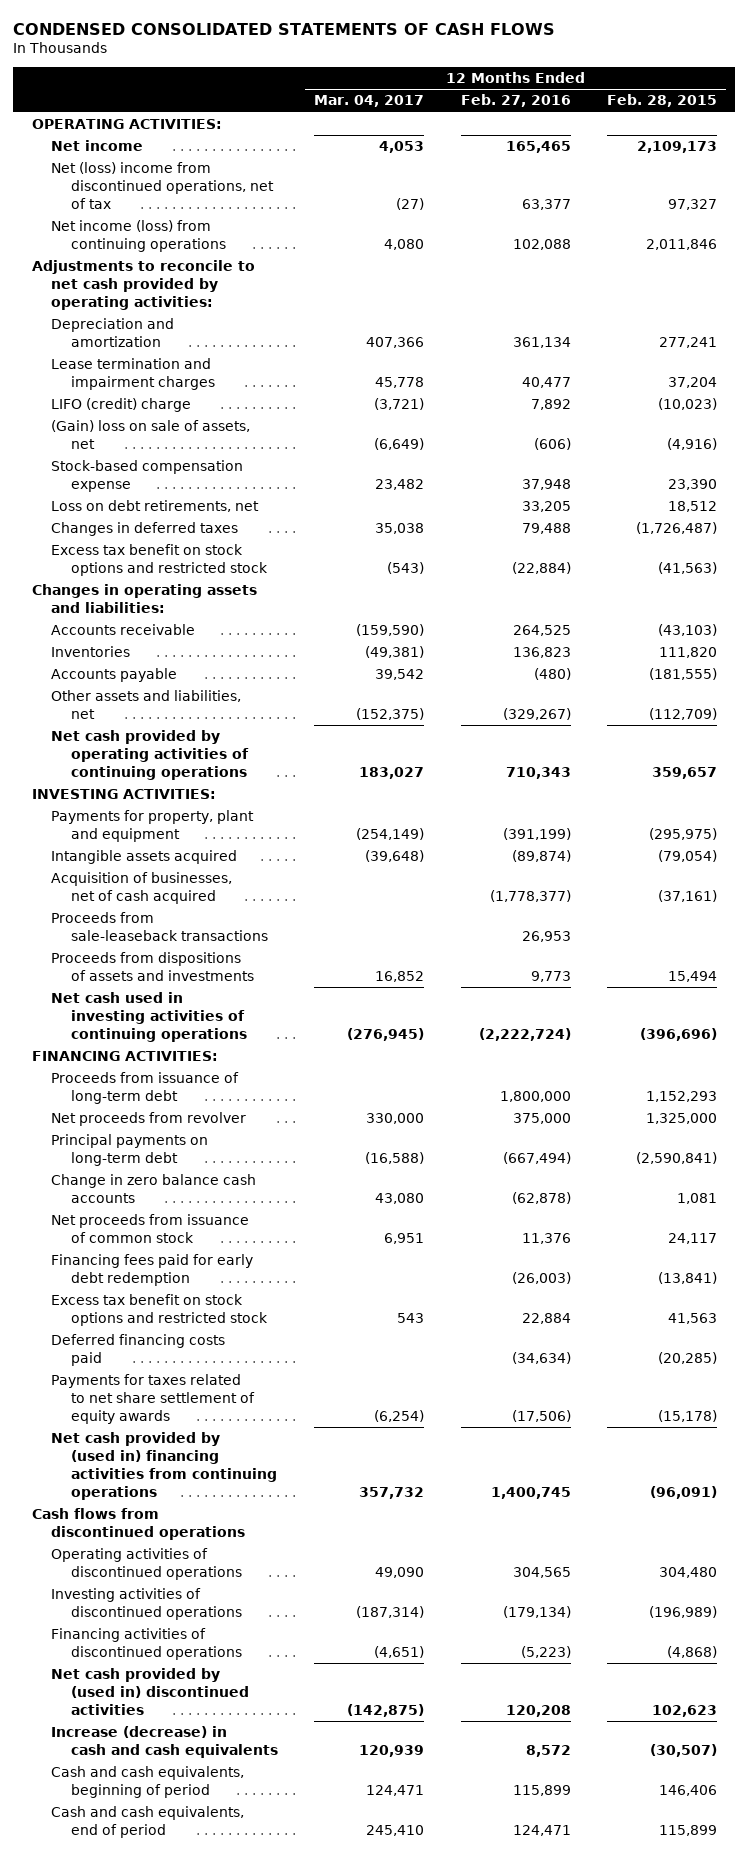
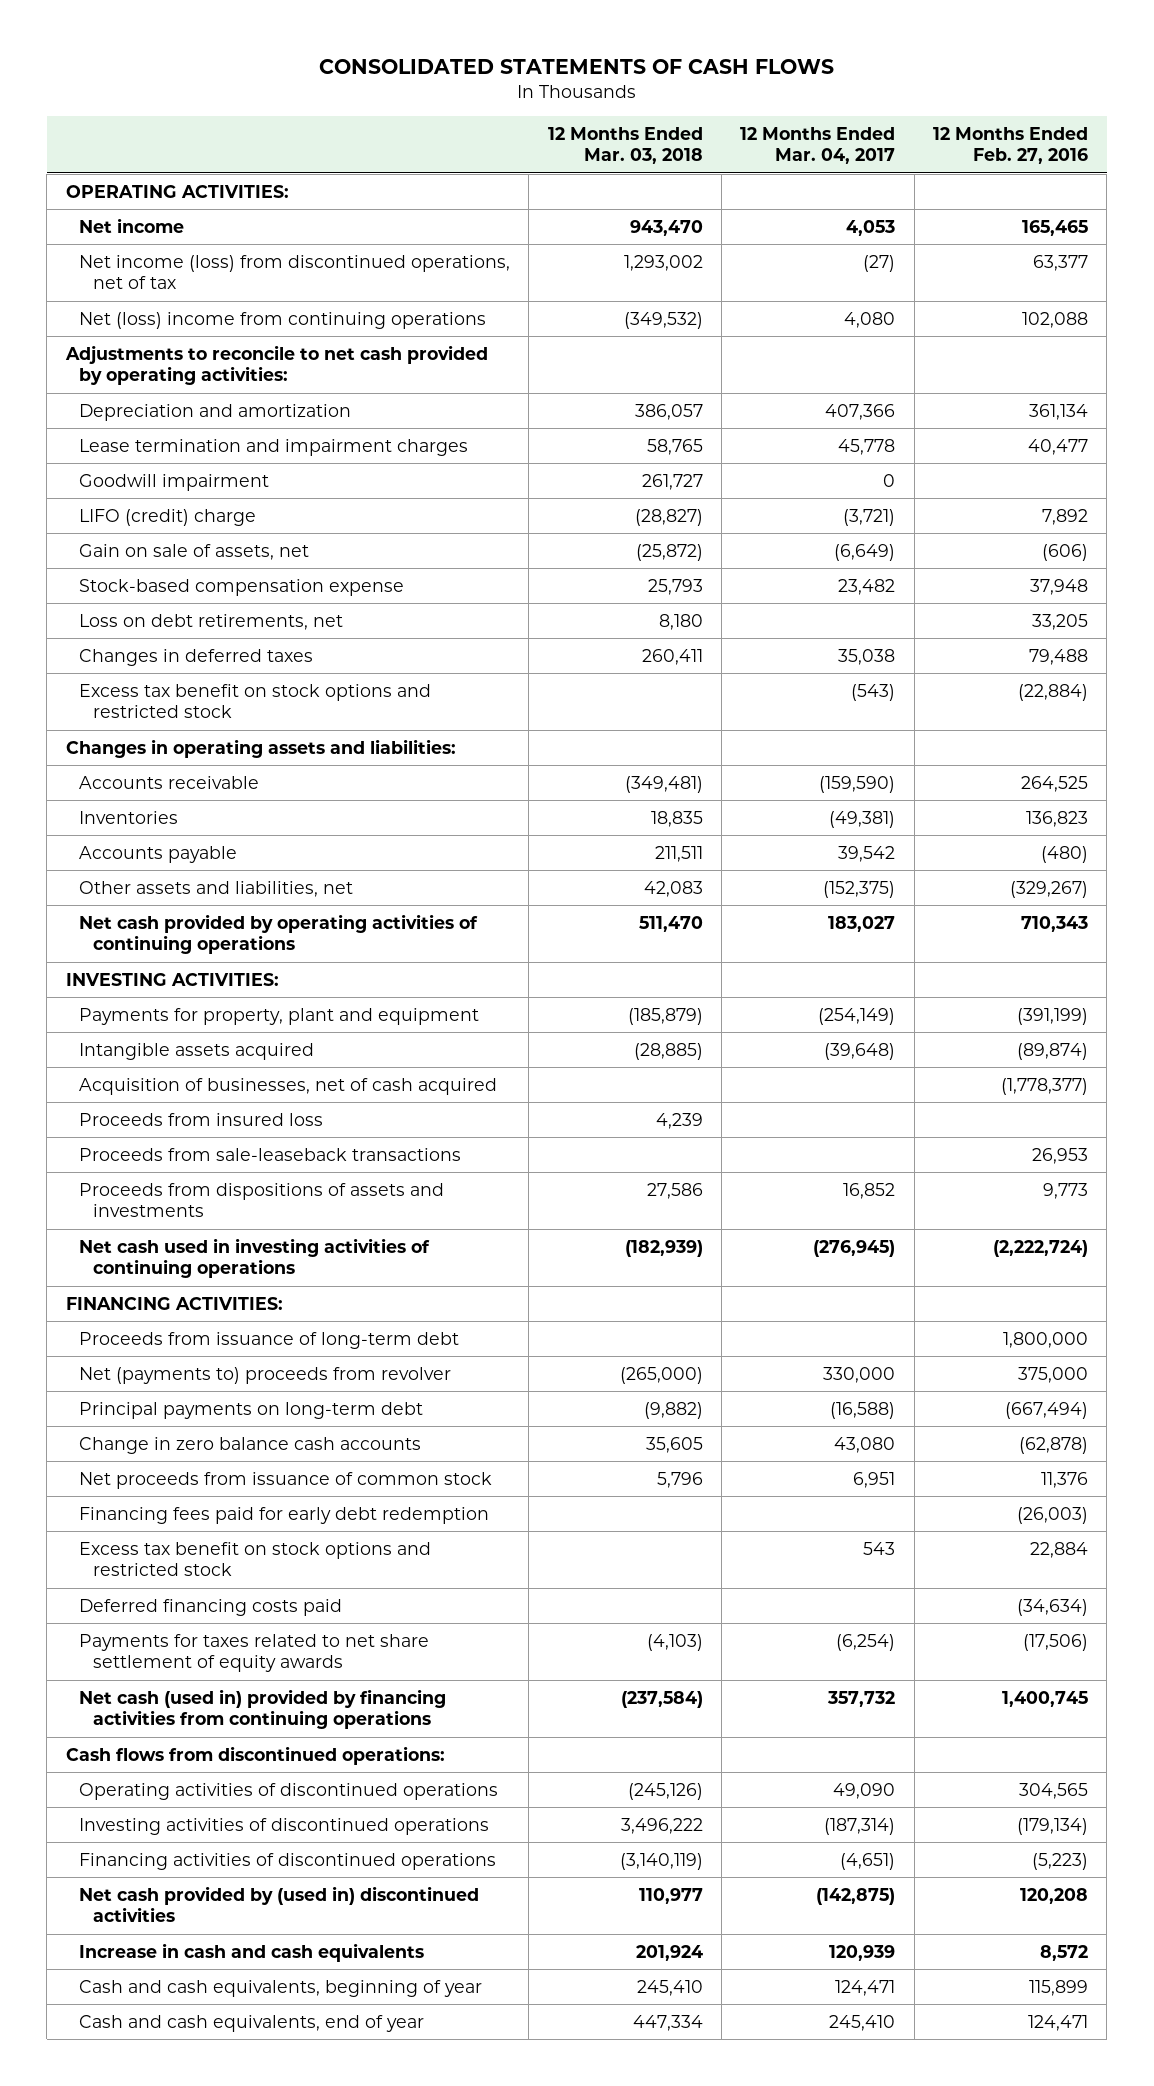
[13,22,556,35] CONDENSED CONSOLIDATED STATEMENTS OF CASH FLOWS -> [318,59,834,75] CONSOLIDATED STATEMENTS OF CASH FLOWS
[606,94,717,108] Feb. 28, 2015 -> none
none -> [547,126,703,165] 12 Months Ended Mar. 03, 2018
[51,162,274,209] Net (loss) income from discontinued operations, net of tax -> [79,254,511,290] Net income (loss) from discontinued operations, net of tax
[51,220,226,252] Net income (loss) from continuing operations -> [79,311,487,329] Net (loss) income from continuing operations
none -> [79,473,270,491] Goodwill impairment
[51,420,251,449] (Gain) loss on sale of assets, net -> [79,543,310,560] Gain on sale of assets, net
none -> [79,1112,324,1126] Proceeds from insured loss
[51,1112,247,1127] Net proceeds from revolver -> [79,1366,452,1384] Net (payments to) proceeds from revolver
[51,1432,277,1500] Net cash provided by (used in) financing activities from continuing operations -> [79,1688,447,1730] Net cash (used in) provided by financing activities from continuing operations
[31,1508,246,1540] Cash flows from discontinued operations -> [65,1745,445,1765] Cash flows from discontinued operations:
[51,1726,278,1758] Increase (decrease) in cash and cash equivalents -> [79,1942,425,1962] Increase in cash and cash equivalents
[51,1766,245,1798] Cash and cash equivalents, beginning of period -> [79,1979,483,1997] Cash and cash equivalents, beginning of year
[51,1806,245,1838] Cash and cash equivalents, end of period -> [79,2014,425,2032] Cash and cash equivalents, end of year

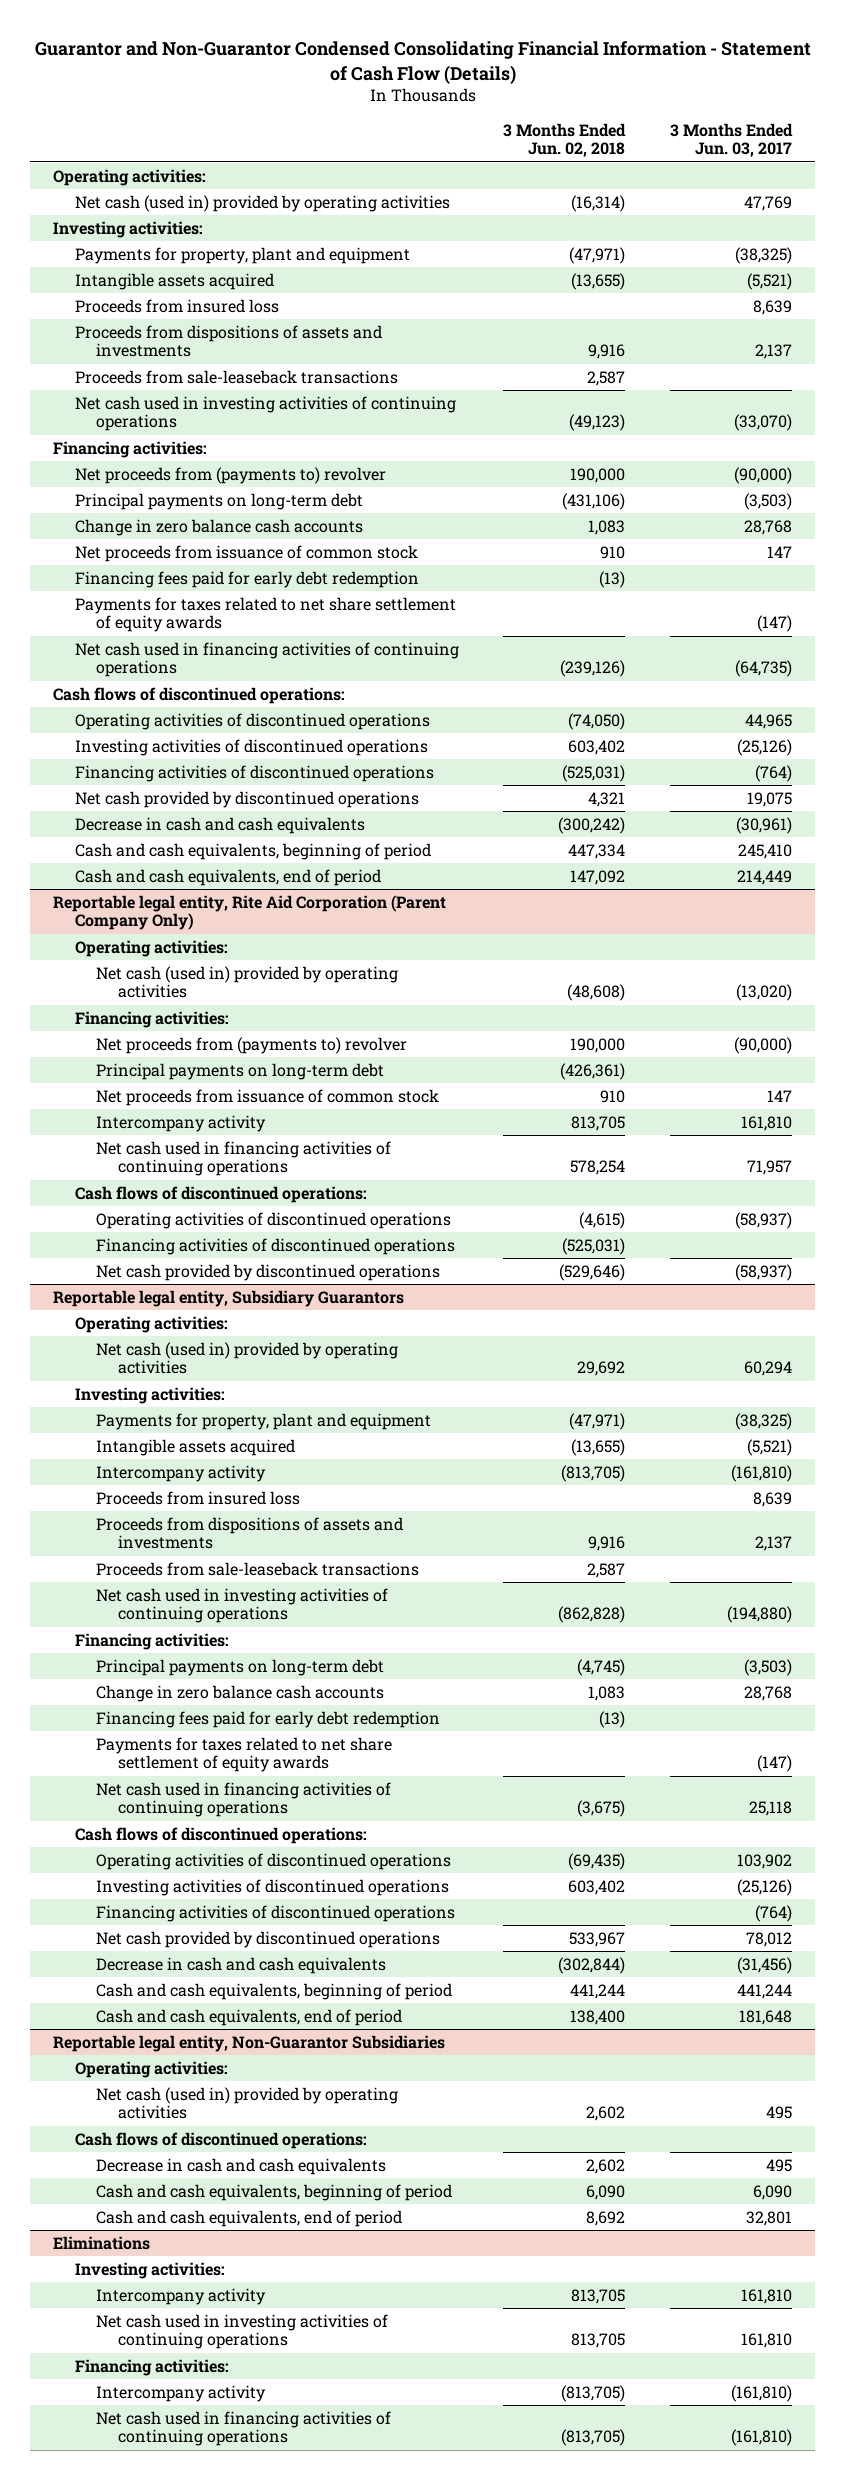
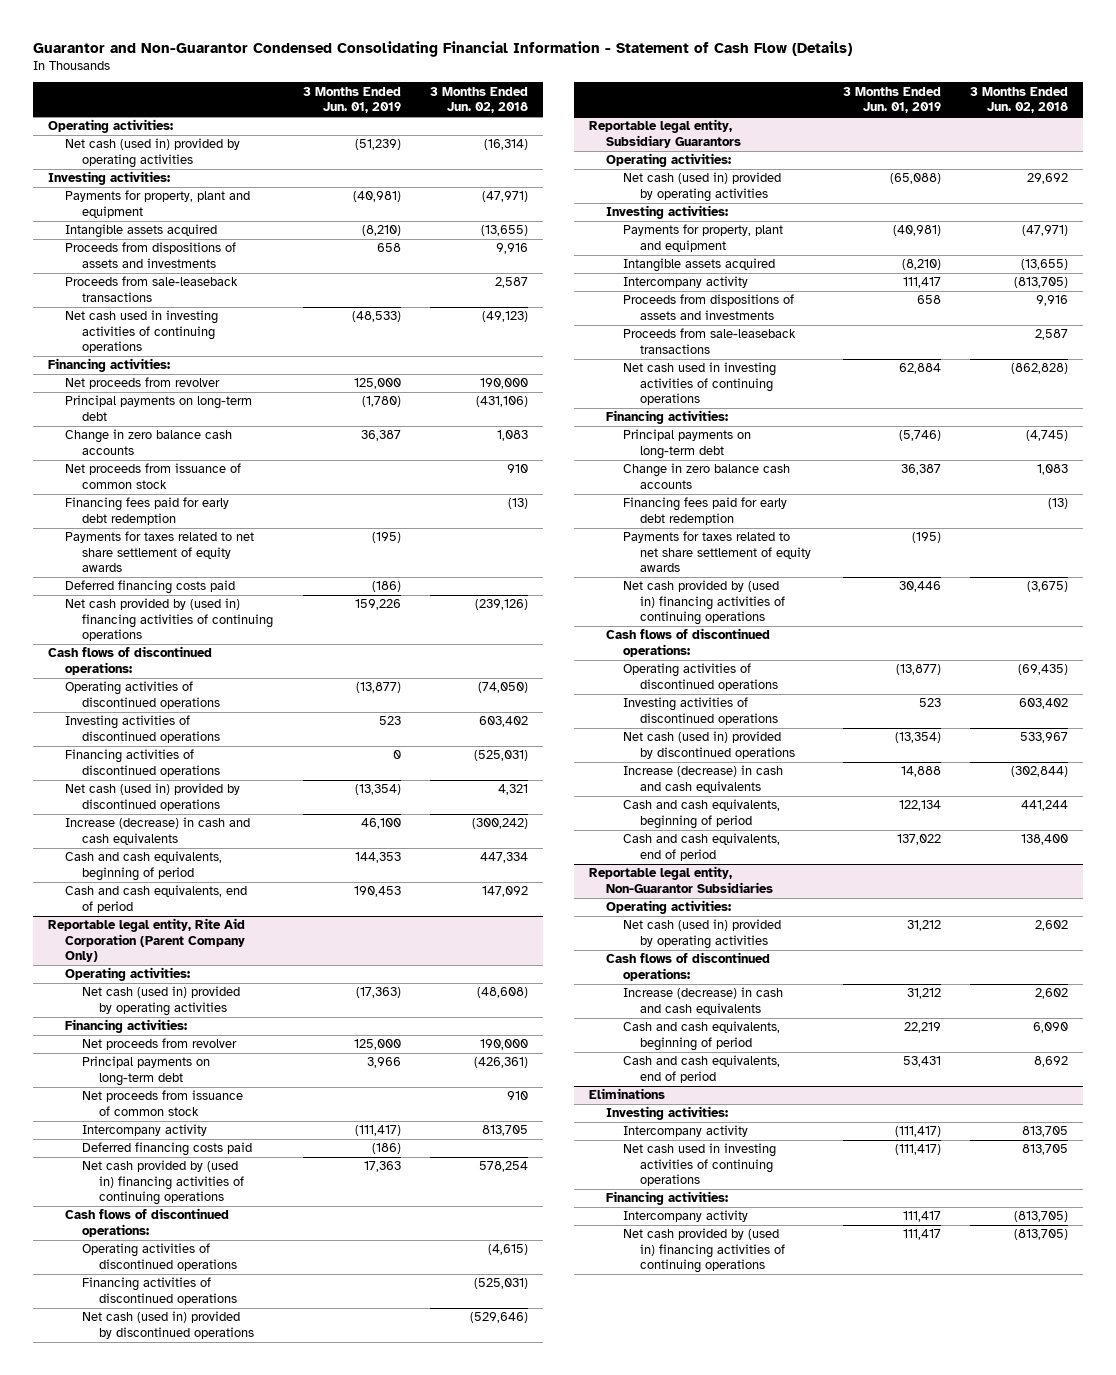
[670,122,794,157] 3 Months Ended Jun. 03, 2017 -> none
none -> [302,86,401,114] 3 Months Ended Jun. 01, 2019
[74,298,279,313] Proceeds from insured loss -> none
[74,466,386,484] Net proceeds from (payments to) revolver -> [65,377,221,390] Net proceeds from revolver
none -> [65,580,236,595] Deferred financing costs paid
[74,641,459,678] Net cash used in financing activities of continuing operations -> [65,598,274,642] Net cash provided by (used in) financing activities of continuing operations
[74,790,419,808] Net cash provided by discontinued operations -> [65,783,241,811] Net cash (used in) provided by discontinued operations
[74,816,365,834] Decrease in cash and cash equivalents -> [65,817,251,845] Increase (decrease) in cash and cash equivalents
[96,1036,408,1054] Net proceeds from (payments to) revolver -> [82,1038,238,1051] Net proceeds from revolver
none -> [82,1142,253,1157] Deferred financing costs paid
[96,1140,392,1177] Net cash used in financing activities of continuing operations -> [82,1160,245,1206] Net cash provided by (used in) financing activities of continuing operations
[96,1263,441,1281] Net cash provided by discontinued operations -> [82,1311,255,1339] Net cash (used in) provided by discontinued operations
[96,1490,301,1505] Proceeds from insured loss -> none
[96,1781,392,1818] Net cash used in financing activities of continuing operations -> [622,580,785,626] Net cash provided by (used in) financing activities of continuing operations
[96,1904,456,1922] Financing activities of discontinued operations -> none
[96,1930,441,1948] Net cash provided by discontinued operations -> [622,731,795,759] Net cash (used in) provided by discontinued operations
[96,1956,387,1974] Decrease in cash and cash equivalents -> [622,765,783,793] Increase (decrease) in cash and cash equivalents
[96,2157,387,2175] Decrease in cash and cash equivalents -> [622,987,783,1015] Increase (decrease) in cash and cash equivalents
[96,2410,392,2447] Net cash used in financing activities of continuing operations -> [622,1228,785,1274] Net cash provided by (used in) financing activities of continuing operations

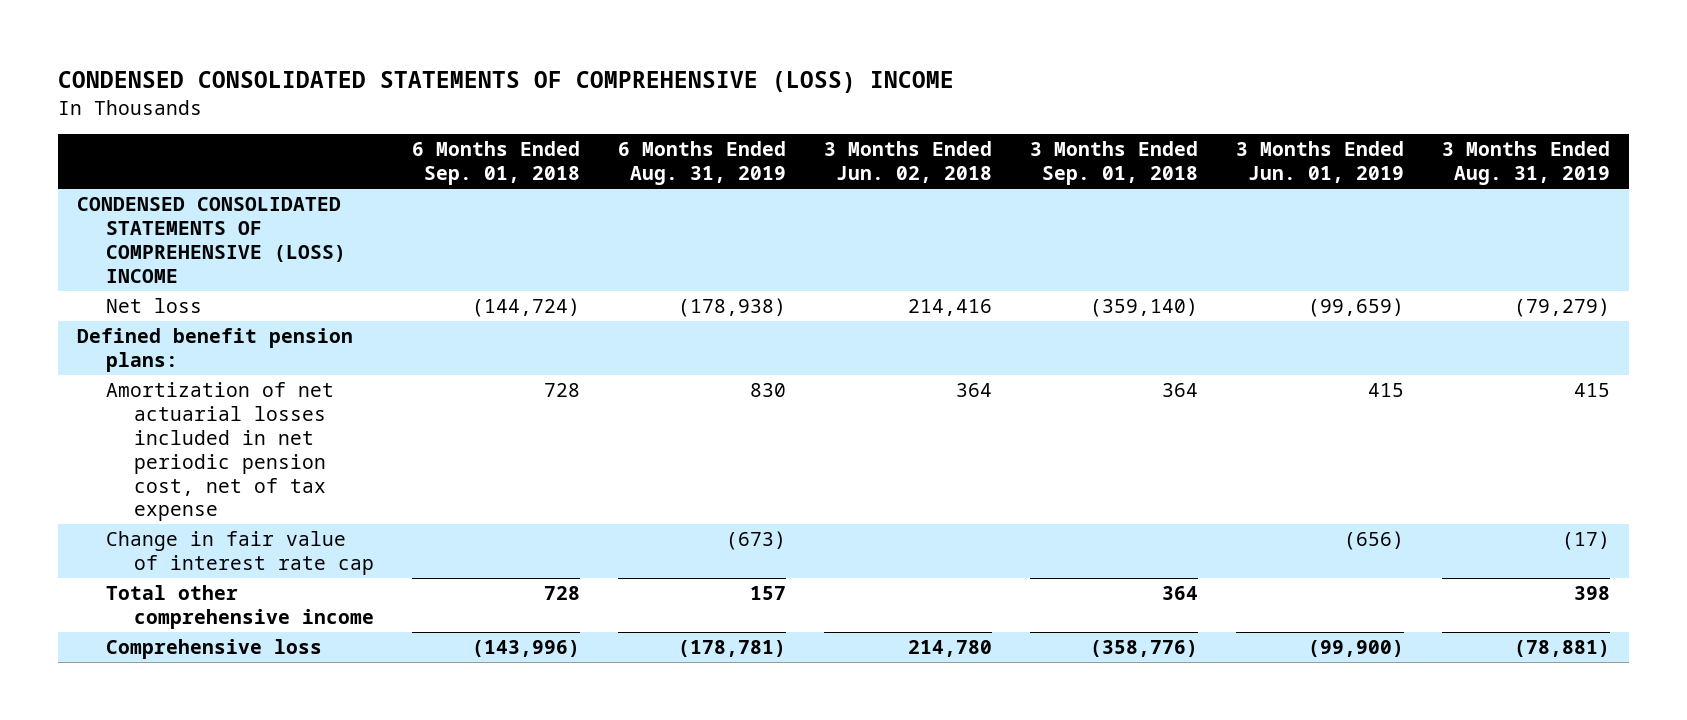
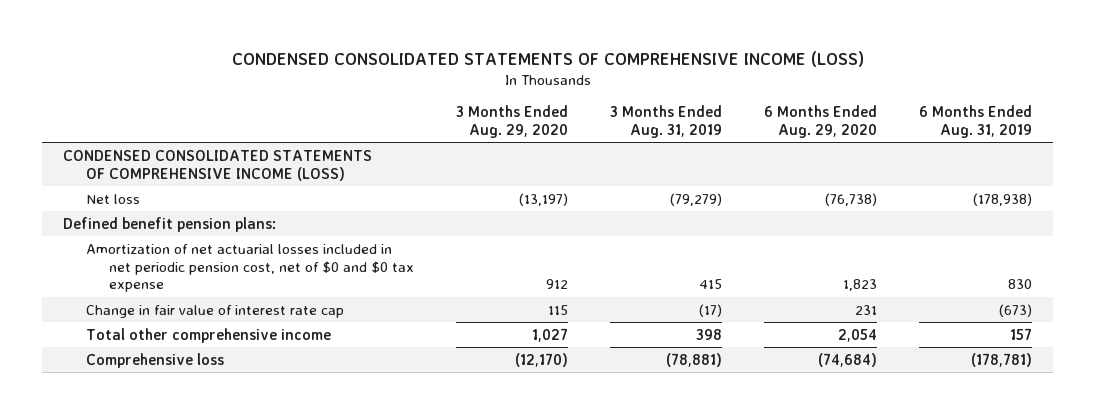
[58,71,955,94] CONDENSED CONSOLIDATED STATEMENTS OF COMPREHENSIVE (LOSS) INCOME -> [231,50,864,67] CONDENSED CONSOLIDATED STATEMENTS OF COMPREHENSIVE INCOME (LOSS)
[412,141,581,185] 6 Months Ended Sep. 01, 2018 -> none
[824,141,993,183] 3 Months Ended Jun. 02, 2018 -> none
[1030,141,1199,185] 3 Months Ended Sep. 01, 2018 -> none
[1236,141,1405,183] 3 Months Ended Jun. 01, 2019 -> none
none -> [456,104,569,138] 3 Months Ended Aug. 29, 2020
none -> [764,104,878,138] 6 Months Ended Aug. 29, 2020
[77,197,346,283] CONDENSED CONSOLIDATED STATEMENTS OF COMPREHENSIVE (LOSS) INCOME -> [62,149,372,181] CONDENSED CONSOLIDATED STATEMENTS OF COMPREHENSIVE INCOME (LOSS)
[105,382,334,522] Amortization of net actuarial losses included in net periodic pension cost, net of tax expense -> [86,243,415,293] Amortization of net actuarial losses included in net periodic pension cost, net of $0 and $0 tax expense

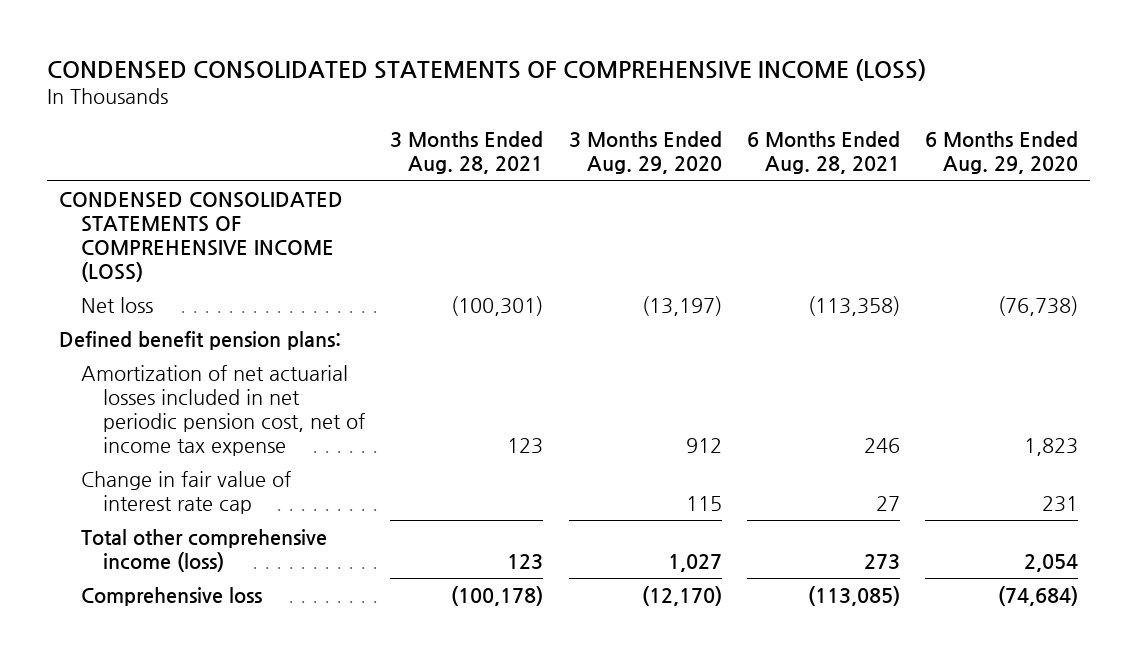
[610,104,723,138] 3 Months Ended Aug. 31, 2019 -> none
[919,104,1033,138] 6 Months Ended Aug. 31, 2019 -> none
none -> [390,131,544,175] 3 Months Ended Aug. 28, 2021
none -> [746,131,900,175] 6 Months Ended Aug. 28, 2021
[86,243,415,293] Amortization of net actuarial losses included in net periodic pension cost, net of $0 and $0 tax expense -> [81,364,366,456] Amortization of net actuarial losses included in net periodic pension cost, net of income tax expense
[86,327,332,343] Total other comprehensive income -> [81,528,328,572] Total other comprehensive income (loss)

